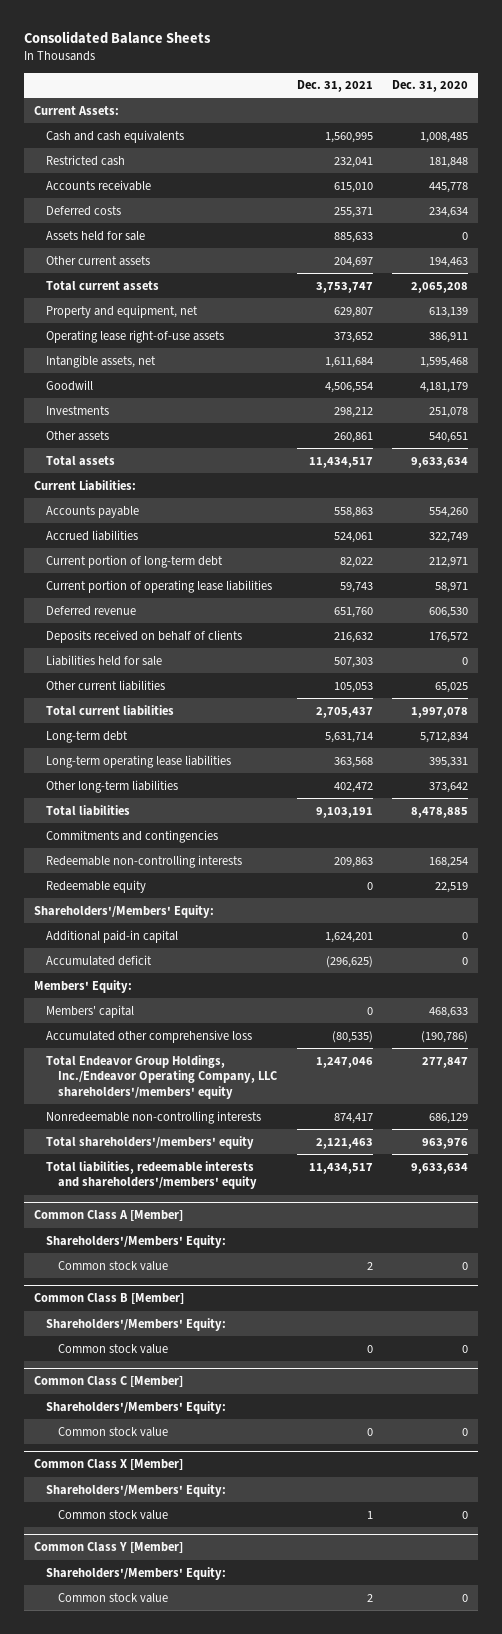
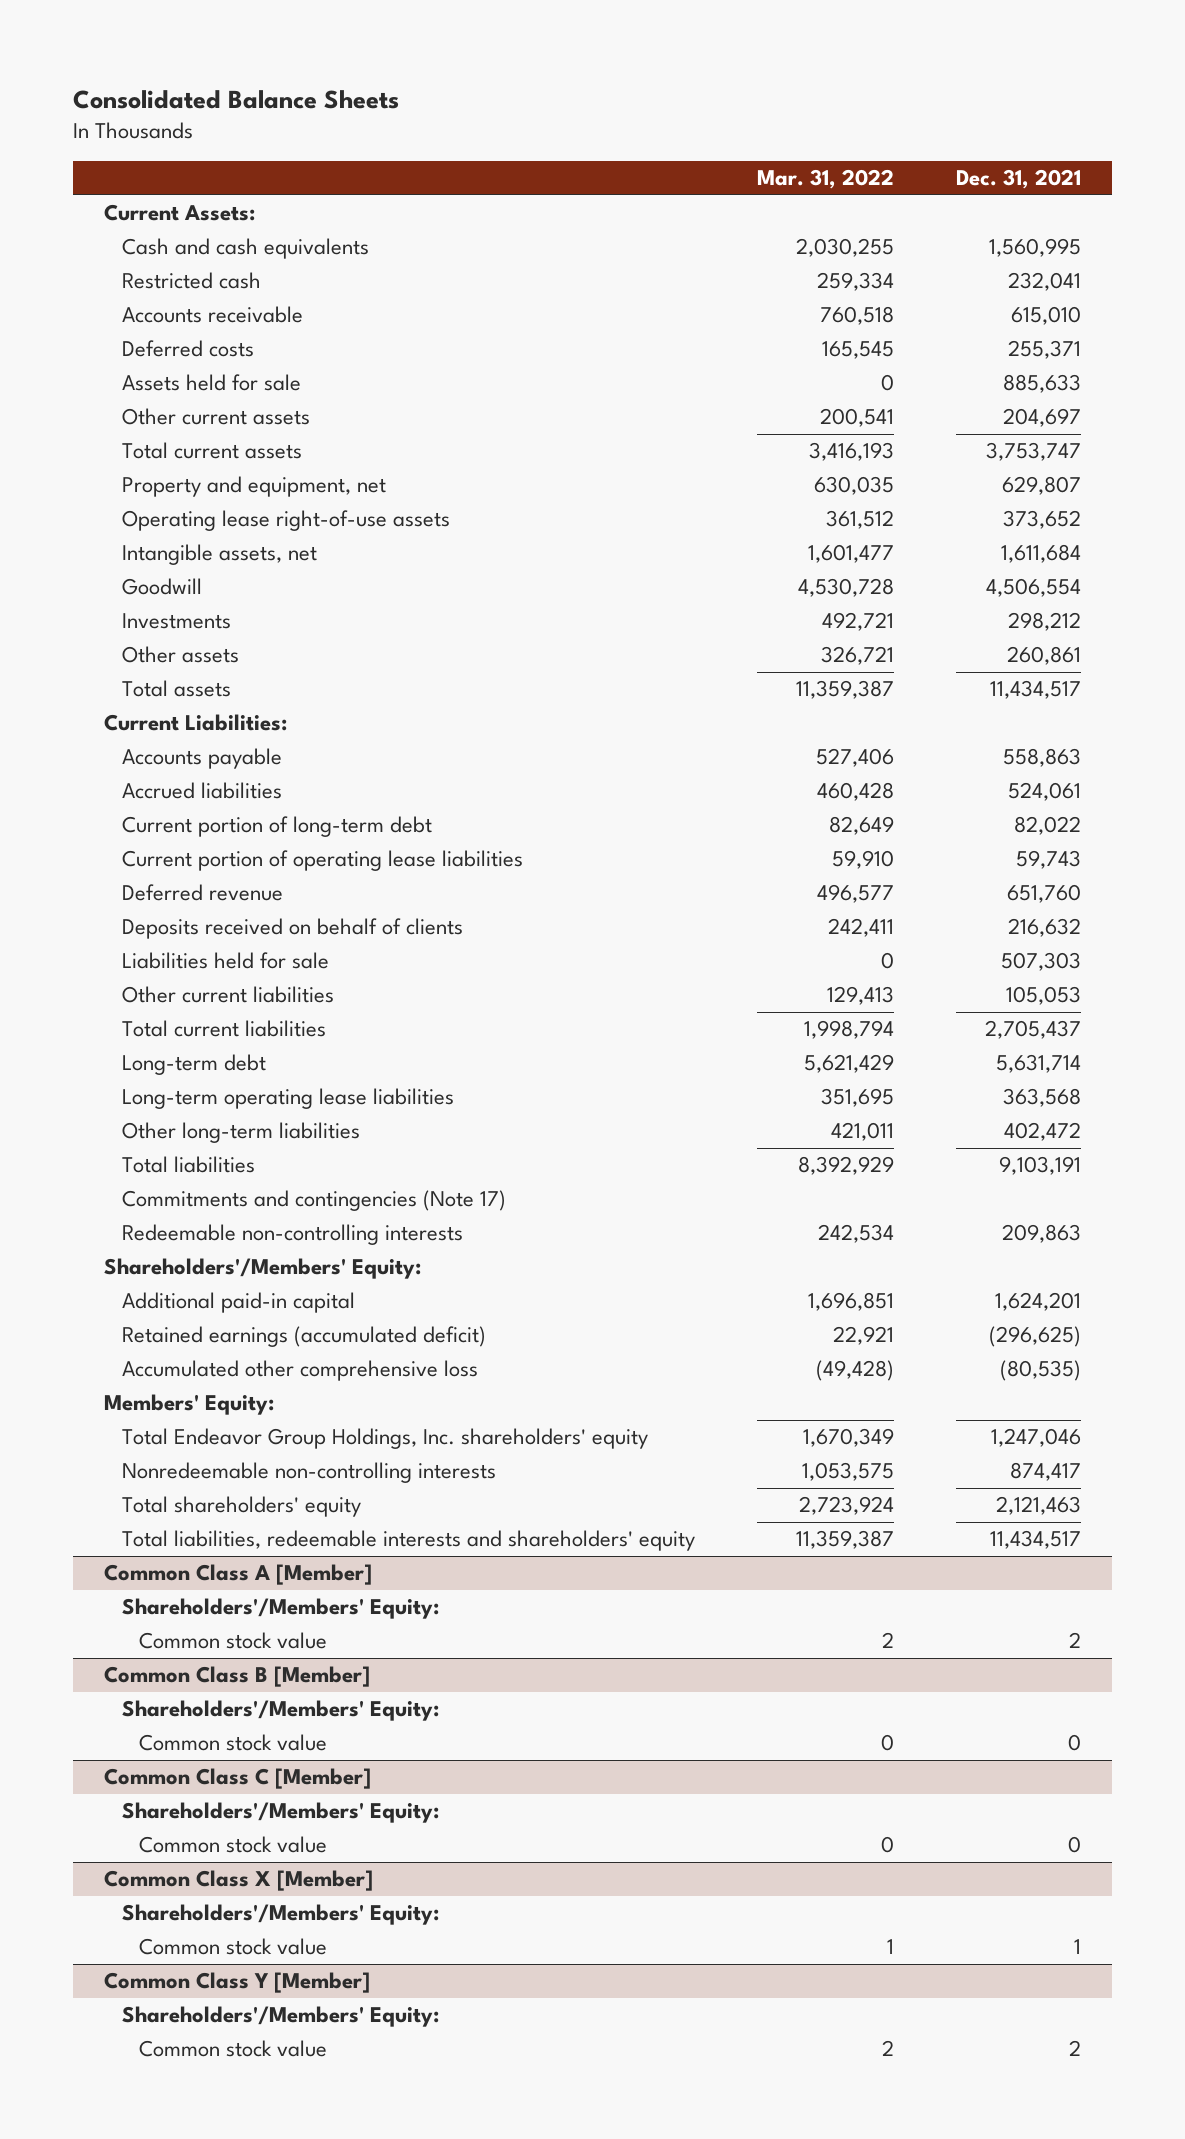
[392,80,469,93] Dec. 31, 2020 -> none
none -> [756,169,894,190] Mar. 31, 2022
[45,829,218,843] Commitments and contingencies -> [121,1190,506,1212] Commitments and contingencies (Note 17)
[45,879,146,893] Redeemable equity -> none
[45,1004,134,1018] Members' capital -> none
[45,954,152,966] Accumulated deficit -> [121,1326,486,1348] Retained earnings (accumulated deficit)
[33,979,132,993] Members' Equity: -> [103,1394,274,1416] Members' Equity:
[45,1054,277,1100] Total Endeavor Group Holdings, Inc./Endeavor Operating Company, LLC shareholders'/members' equity -> [121,1428,648,1450] Total Endeavor Group Holdings, Inc. shareholders' equity
[45,1135,254,1149] Total shareholders'/members' equity -> [121,1496,361,1518] Total shareholders' equity
[45,1160,257,1190] Total liabilities, redeemable interests and shareholders'/members' equity -> [121,1530,695,1552] Total liabilities, redeemable interests and shareholders' equity

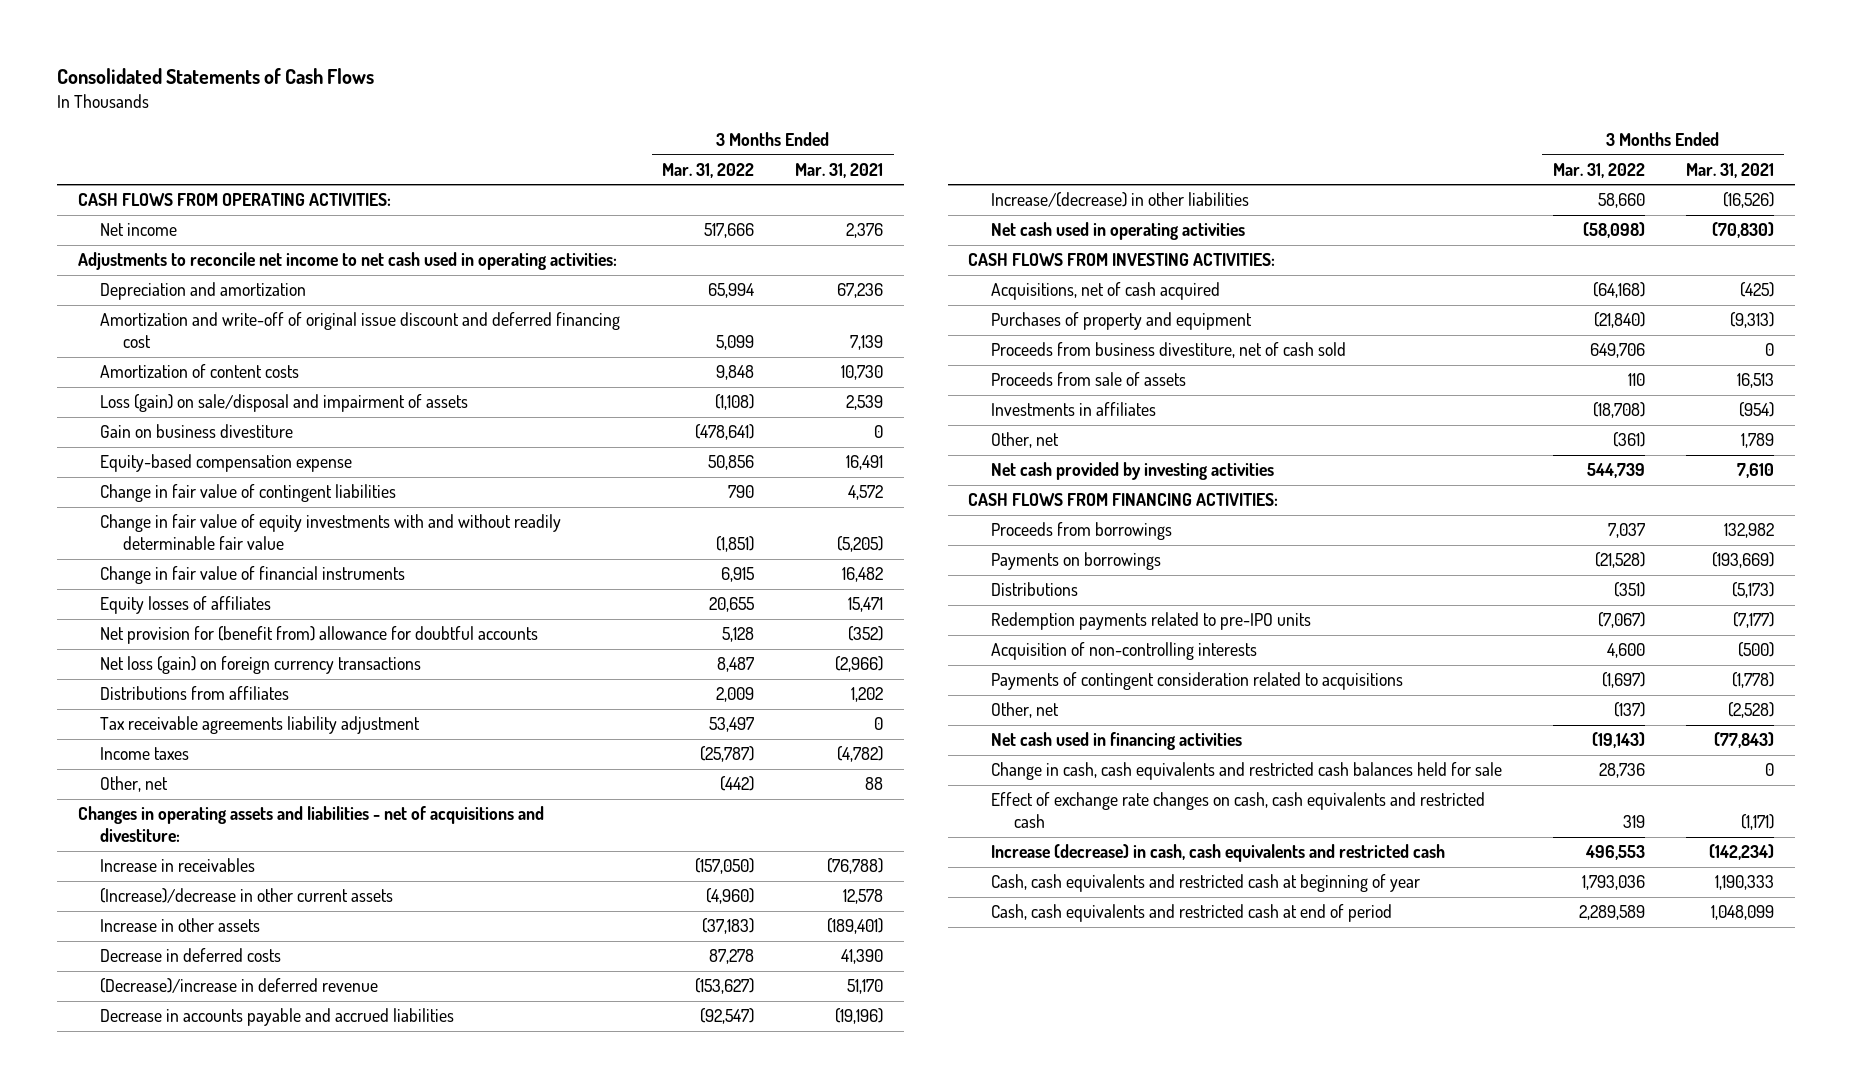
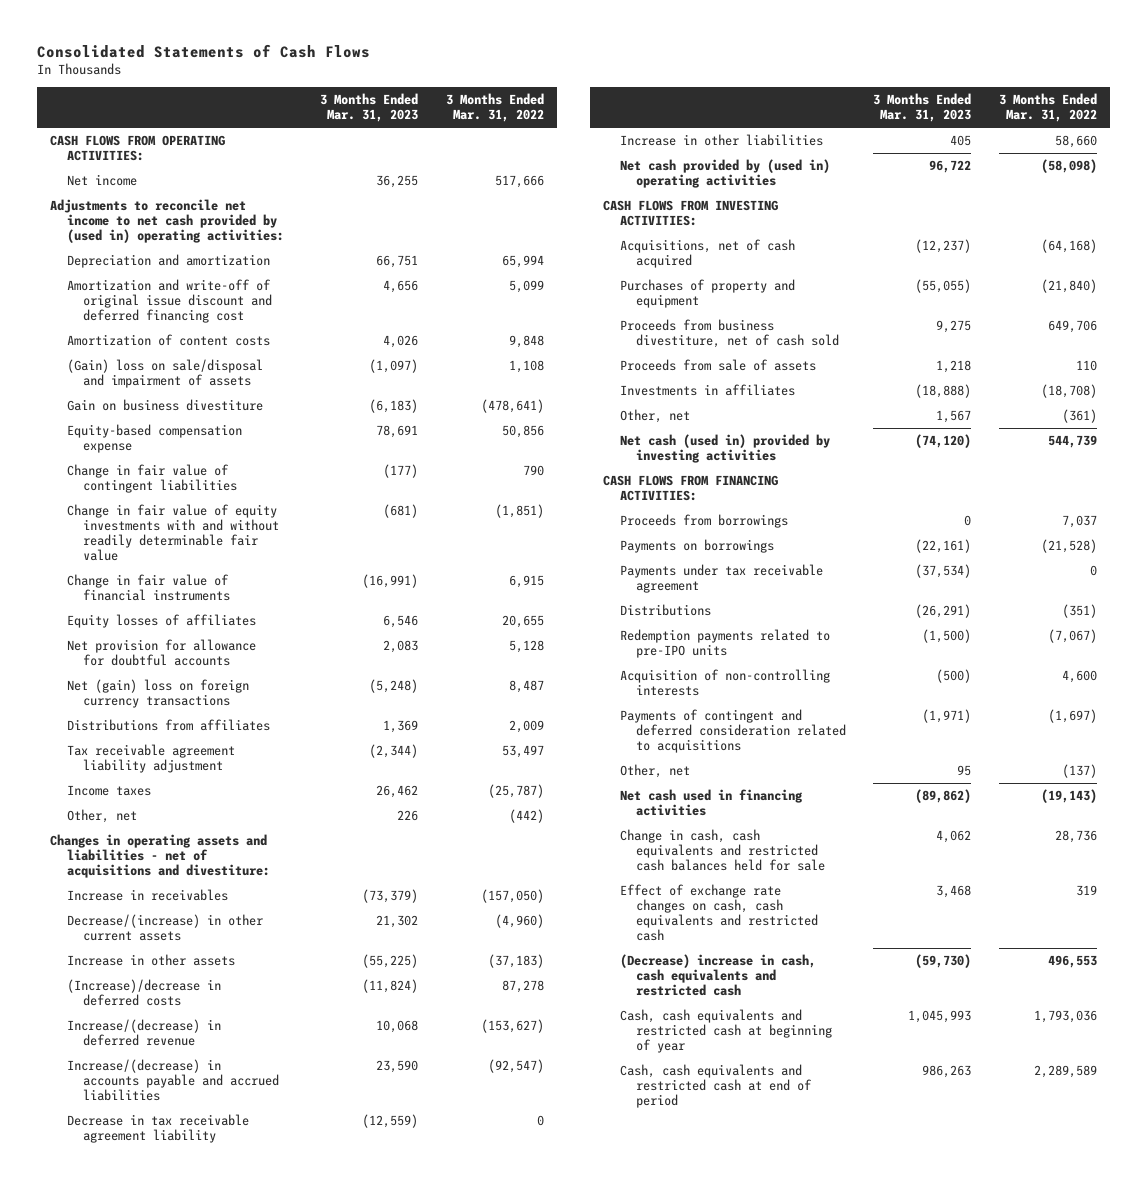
[795,162,884,178] Mar. 31, 2021 -> none
none -> [320,93,419,123] 3 Months Ended Mar. 31, 2023
[77,252,617,271] Adjustments to reconcile net income to net cash used in operating activities: -> [50,199,284,244] Adjustments to reconcile net income to net cash provided by (used in) operating activities:
[100,394,469,413] Loss (gain) on sale/disposal and impairment of assets -> [66,359,263,389] (Gain) loss on sale/disposal and impairment of assets
[714,394,754,411] (1,108) -> [508,360,544,374] 1,108
[100,626,539,645] Net provision for (benefit from) allowance for doubtful accounts -> [66,639,256,667] Net provision for allowance for doubtful accounts
[100,656,422,675] Net loss (gain) on foreign currency transactions -> [66,679,249,709] Net (gain) loss on foreign currency transactions
[100,716,421,735] Tax receivable agreements liability adjustment -> [66,744,235,774] Tax receivable agreement liability adjustment
[100,888,394,904] (Increase)/decrease in other current assets -> [66,914,263,942] Decrease/(increase) in other current assets
[100,948,282,963] Decrease in deferred costs -> [66,979,221,1007] (Increase)/decrease in deferred costs
[100,978,379,994] (Decrease)/increase in deferred revenue -> [66,1019,221,1047] Increase/(decrease) in deferred revenue
[100,1008,455,1027] Decrease in accounts payable and accrued liabilities -> [66,1059,279,1102] Increase/(decrease) in accounts payable and accrued liabilities
none -> [66,1114,249,1144] Decrease in tax receivable agreement liability
[991,192,1250,208] Increase/(decrease) in other liabilities -> [619,134,823,147] Increase in other liabilities
[991,222,1246,241] Net cash used in operating activities -> [619,159,830,189] Net cash provided by (used in) operating activities
[991,462,1275,481] Net cash provided by investing activities -> [619,434,830,464] Net cash (used in) provided by investing activities
none -> [619,564,823,594] Payments under tax receivable agreement
[991,672,1404,691] Payments of contingent consideration related to acquisitions -> [619,709,846,754] Payments of contingent and deferred consideration related to acquisitions
[991,844,1446,863] Increase (decrease) in cash, cash equivalents and restricted cash -> [619,954,816,997] (Decrease) increase in cash, cash equivalents and restricted cash

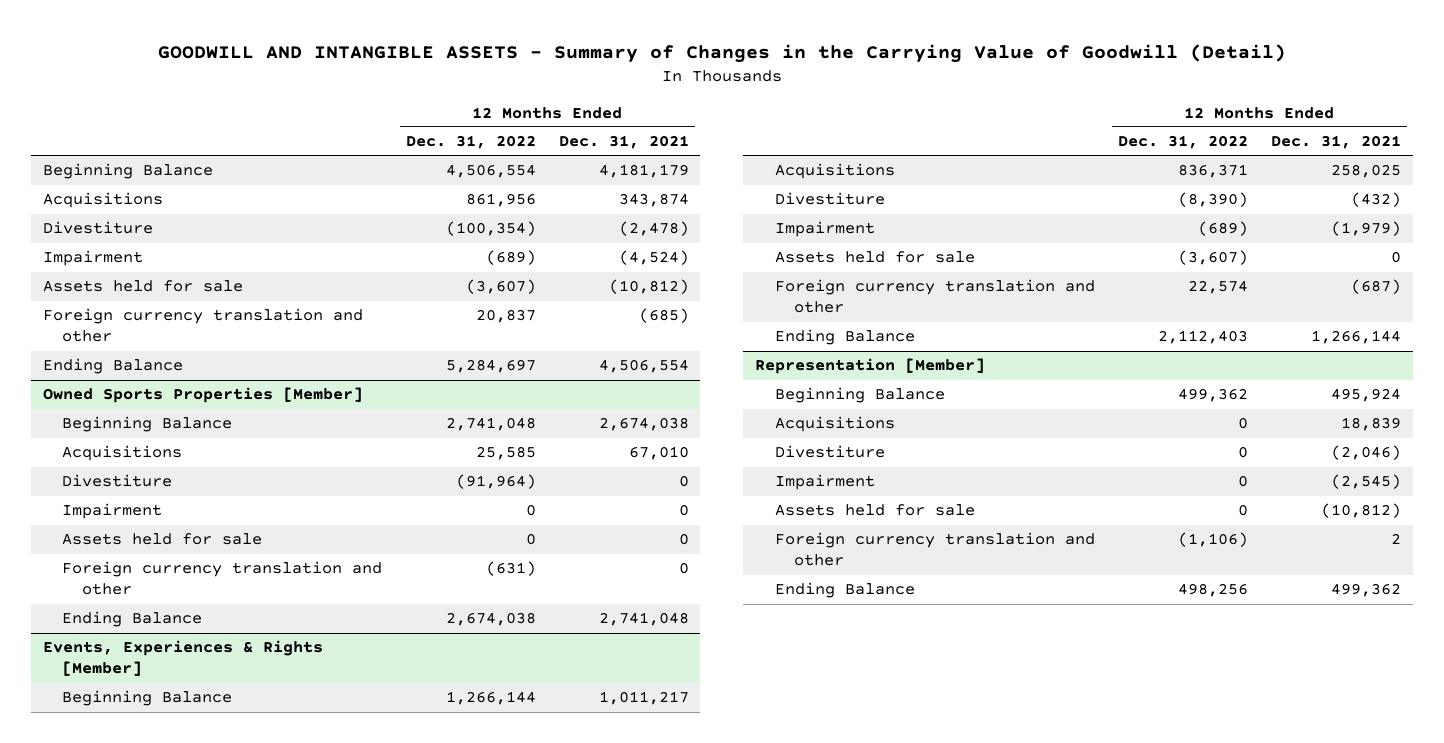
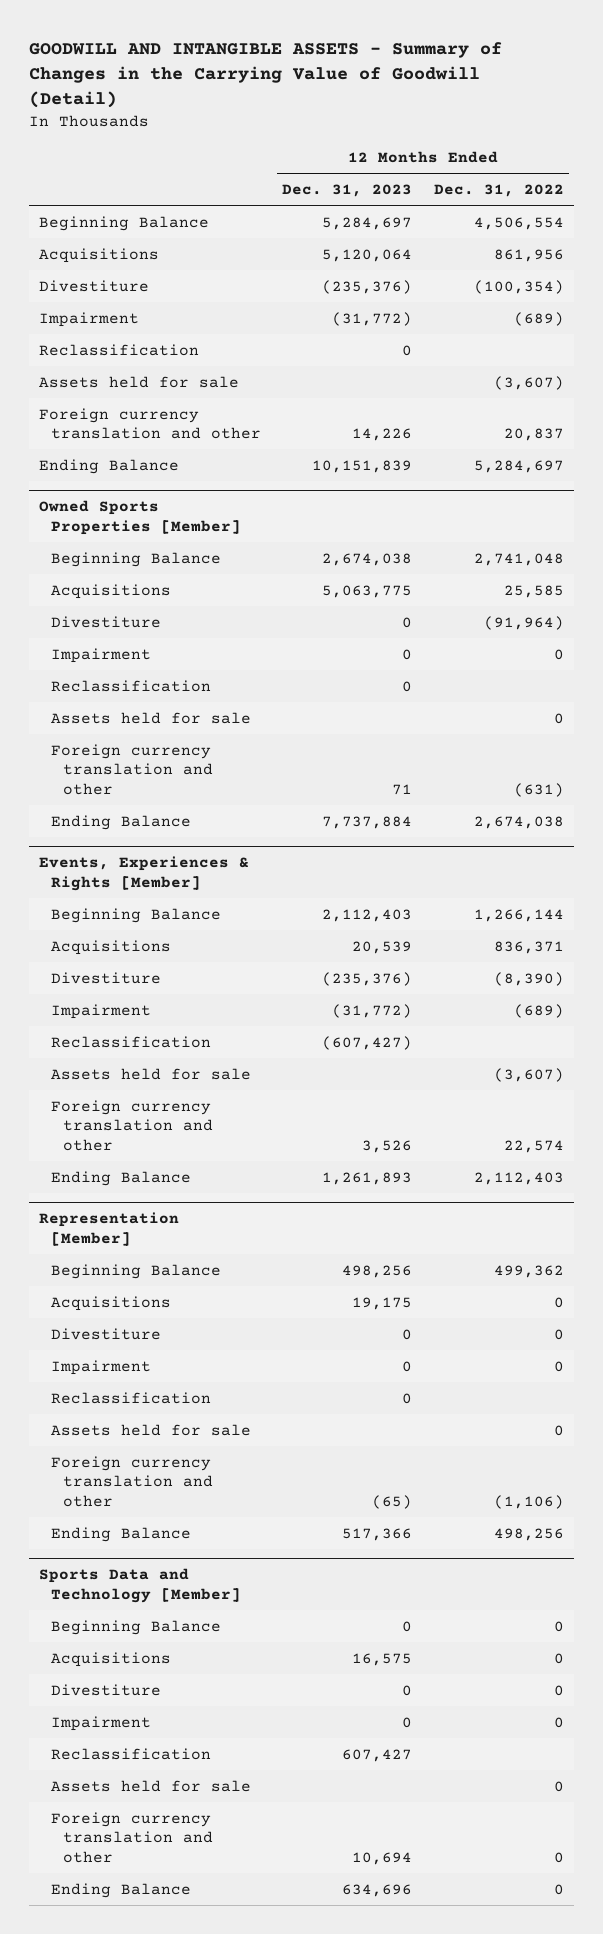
[558,135,689,150] Dec. 31, 2021 -> none
none -> [282,184,413,198] Dec. 31, 2023
none -> [39,343,200,356] Reclassification
none -> [51,679,212,692] Reclassification
none -> [51,1035,212,1048] Reclassification
none -> [51,1391,212,1404] Reclassification
none -> [39,1568,242,1604] Sports Data and Technology [Member]
none -> [51,1619,222,1635] Beginning Balance
none -> [51,1651,172,1667] Acquisitions
none -> [51,1683,162,1696] Divestiture
none -> [51,1715,152,1731] Impairment
none -> [51,1747,212,1760] Reclassification
none -> [51,1779,252,1792] Assets held for sale
none -> [51,1811,213,1863] Foreign currency translation and other
none -> [51,1882,192,1898] Ending Balance

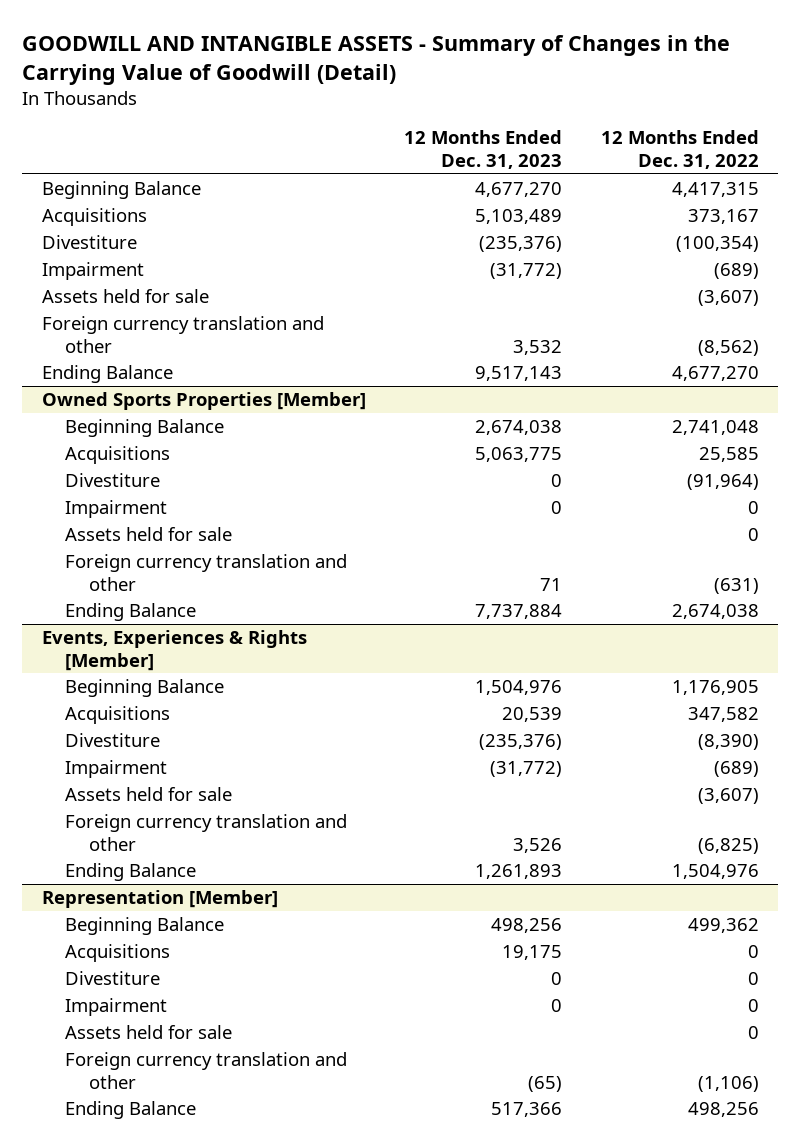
[322,216,413,230] 5,284,697 -> [475,182,563,198] 4,677,270
[473,216,564,230] 4,506,554 -> [671,182,759,198] 4,417,315
[322,248,413,262] 5,120,064 -> [475,209,563,225] 5,103,489
[493,248,564,262] 861,956 -> [687,209,759,225] 373,167
[39,343,200,356] Reclassification -> none
[352,428,413,442] 14,226 -> [513,339,563,355] 3,532
[503,428,564,442] 20,837 -> [697,339,759,356] (8,562)
[312,459,413,473] 10,151,839 -> [475,366,563,382] 9,517,143
[473,459,564,473] 5,284,697 -> [671,366,759,382] 4,677,270
[51,679,212,692] Reclassification -> none
[322,908,413,922] 2,112,403 -> [475,680,563,696] 1,504,976
[473,908,564,922] 1,266,144 -> [671,680,759,696] 1,176,905
[493,940,564,954] 836,371 -> [687,707,759,723] 347,582
[51,1035,212,1048] Reclassification -> none
[503,1139,564,1153] 22,574 -> [697,837,759,854] (6,825)
[473,1171,564,1185] 2,112,403 -> [671,864,759,880] 1,504,976
[51,1391,212,1404] Reclassification -> none
[39,1568,242,1604] Sports Data and Technology [Member] -> none
[51,1619,222,1635] Beginning Balance -> none
[51,1651,172,1667] Acquisitions -> none
[51,1683,162,1696] Divestiture -> none
[51,1715,152,1731] Impairment -> none
[51,1747,212,1760] Reclassification -> none
[51,1779,252,1792] Assets held for sale -> none
[51,1811,213,1863] Foreign currency translation and other -> none
[51,1882,192,1898] Ending Balance -> none

